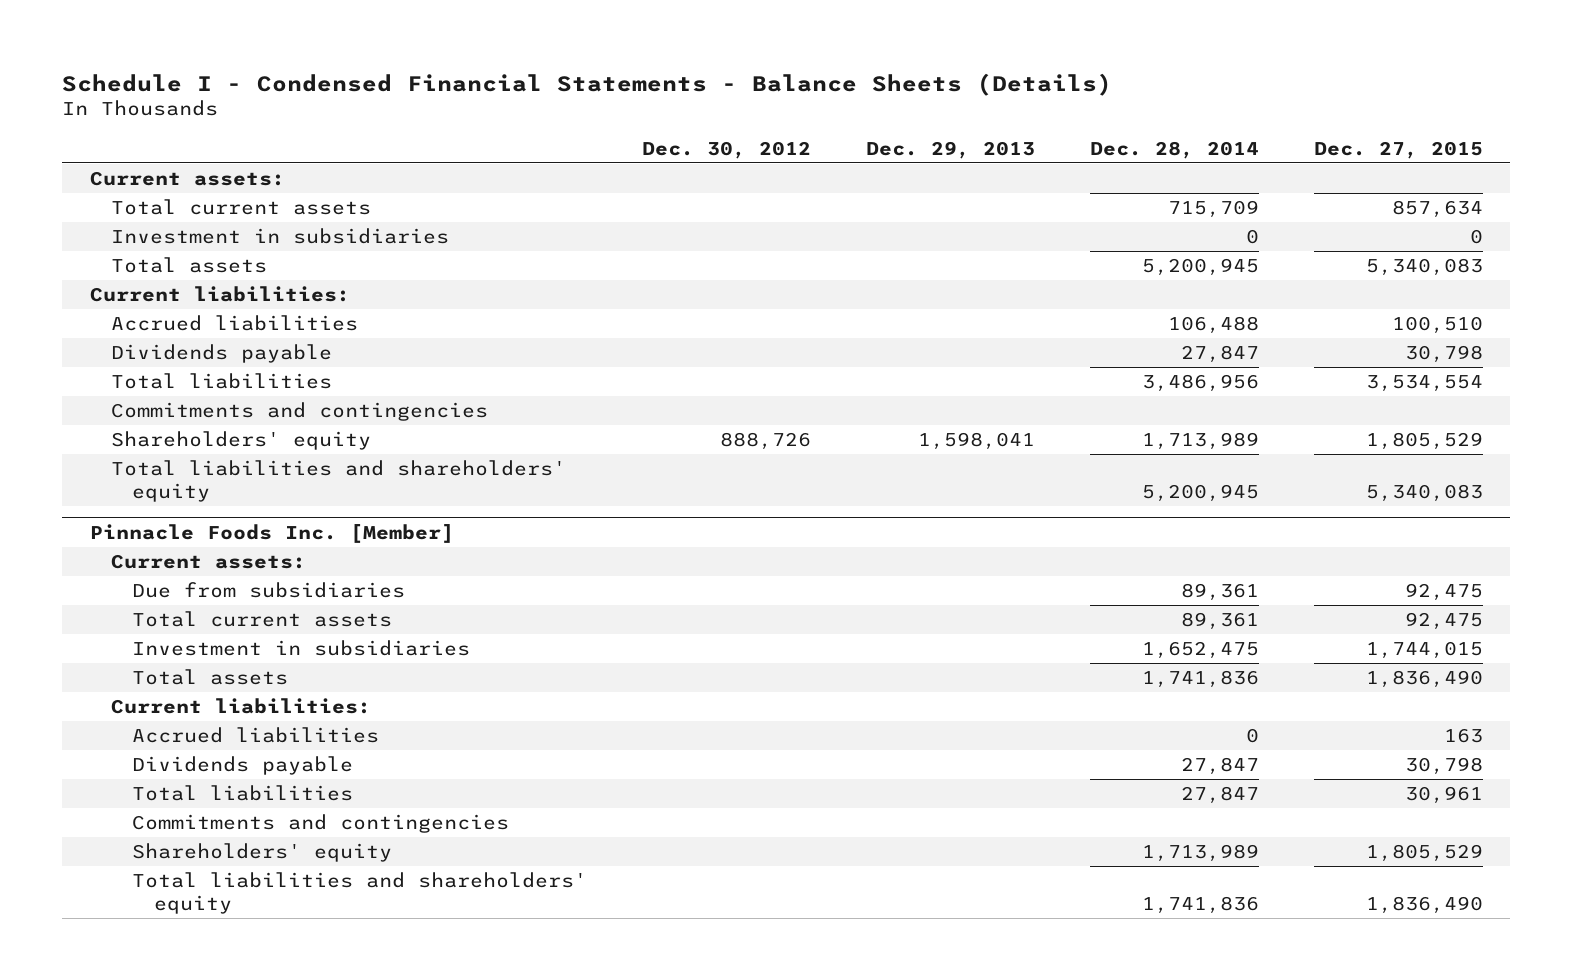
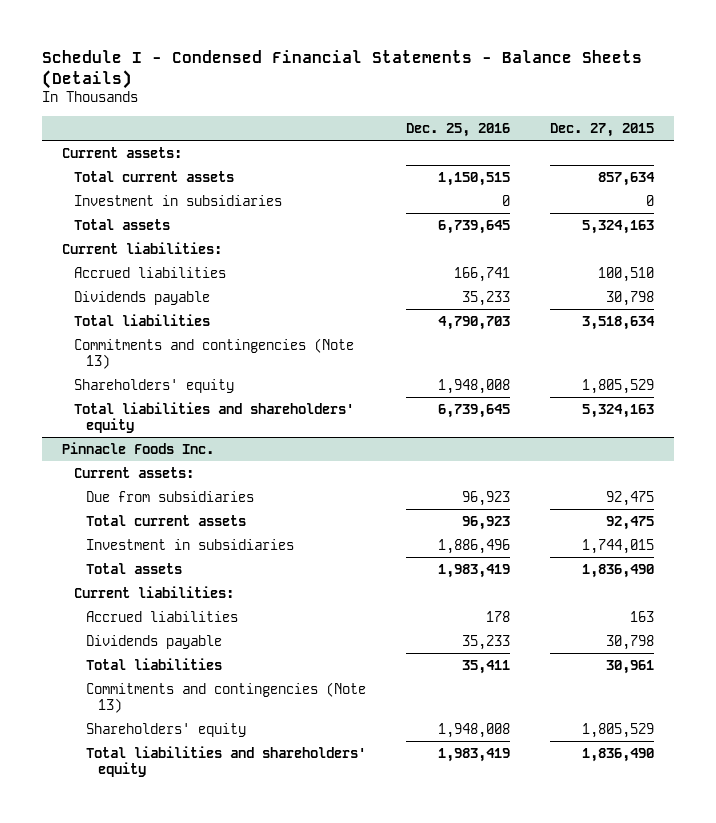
[642,140,812,159] Dec. 30, 2012 -> none
[866,140,1036,159] Dec. 29, 2013 -> none
[1090,140,1260,159] Dec. 28, 2014 -> none
none -> [405,122,510,137] Dec. 25, 2016
[1365,257,1483,276] 5,340,083 -> [582,219,655,234] 5,324,163
[1365,374,1483,392] 3,534,554 -> [582,315,656,330] 3,518,634
[111,401,489,421] Commitments and contingencies -> [73,337,354,369] Commitments and contingencies (Note 13)
[1365,484,1483,503] 5,340,083 -> [582,403,655,418] 5,324,163
[89,523,454,543] Pinnacle Foods Inc. [Member] -> [62,441,215,454] Pinnacle Foods Inc.
[132,813,510,833] Commitments and contingencies -> [85,681,366,713] Commitments and contingencies (Note 13)

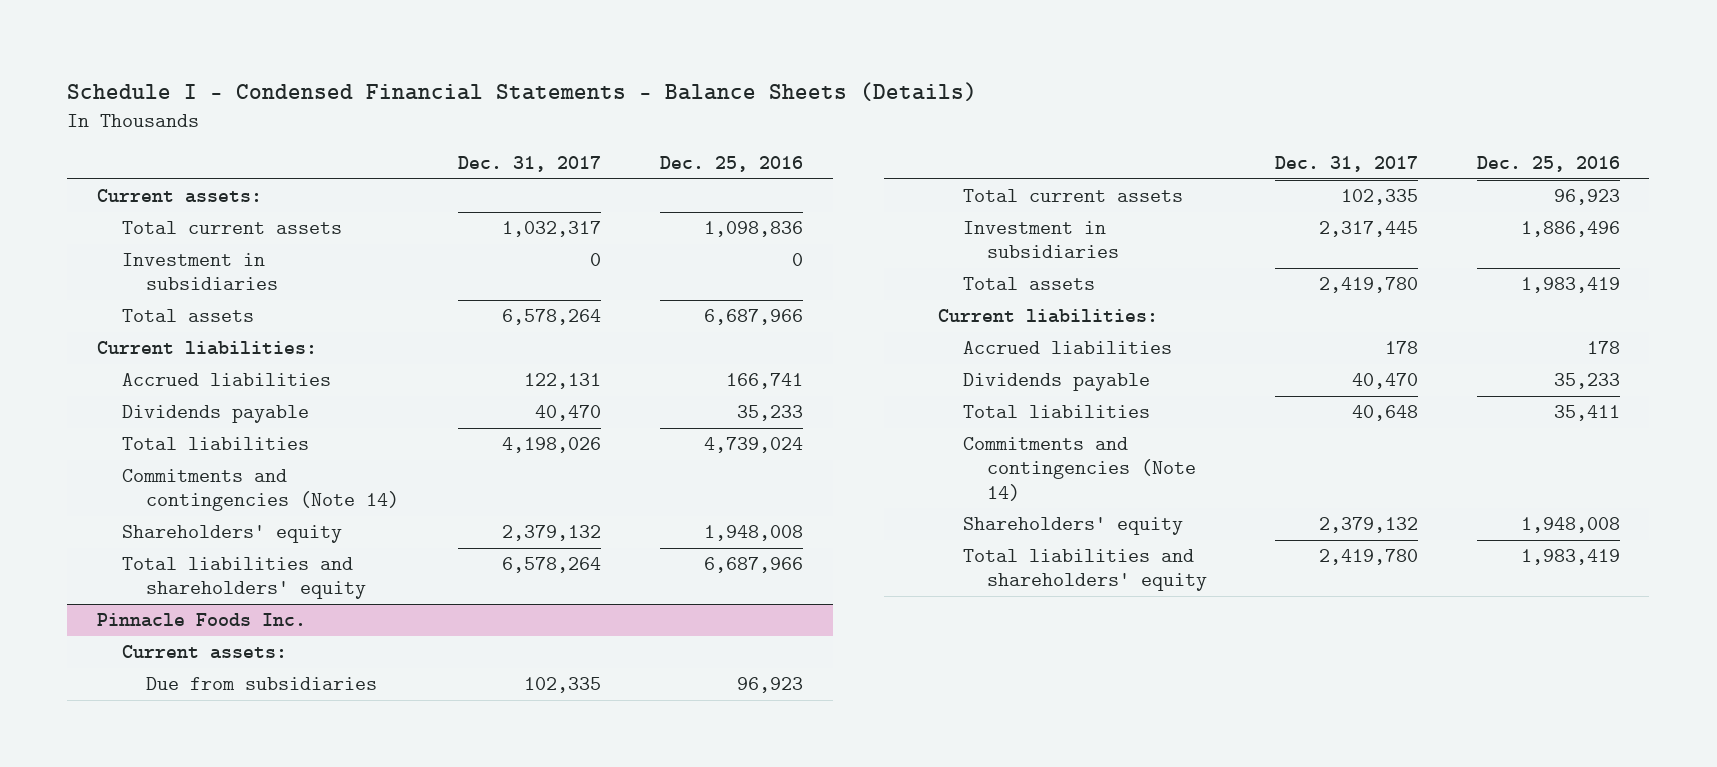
[550,122,655,137] Dec. 27, 2015 -> none
none -> [458,156,602,173] Dec. 31, 2017
[437,171,510,186] 1,150,515 -> [704,221,804,238] 1,098,836
[437,219,510,234] 6,739,645 -> [704,309,804,326] 6,687,966
[437,315,510,330] 4,790,703 -> [704,437,804,454] 4,739,024
[73,337,354,369] Commitments and contingencies (Note 13) -> [121,469,400,512] Commitments and contingencies (Note 14)
[437,403,510,418] 6,739,645 -> [704,557,804,574] 6,687,966
[85,681,366,713] Commitments and contingencies (Note 13) -> [962,437,1197,501] Commitments and contingencies (Note 14)

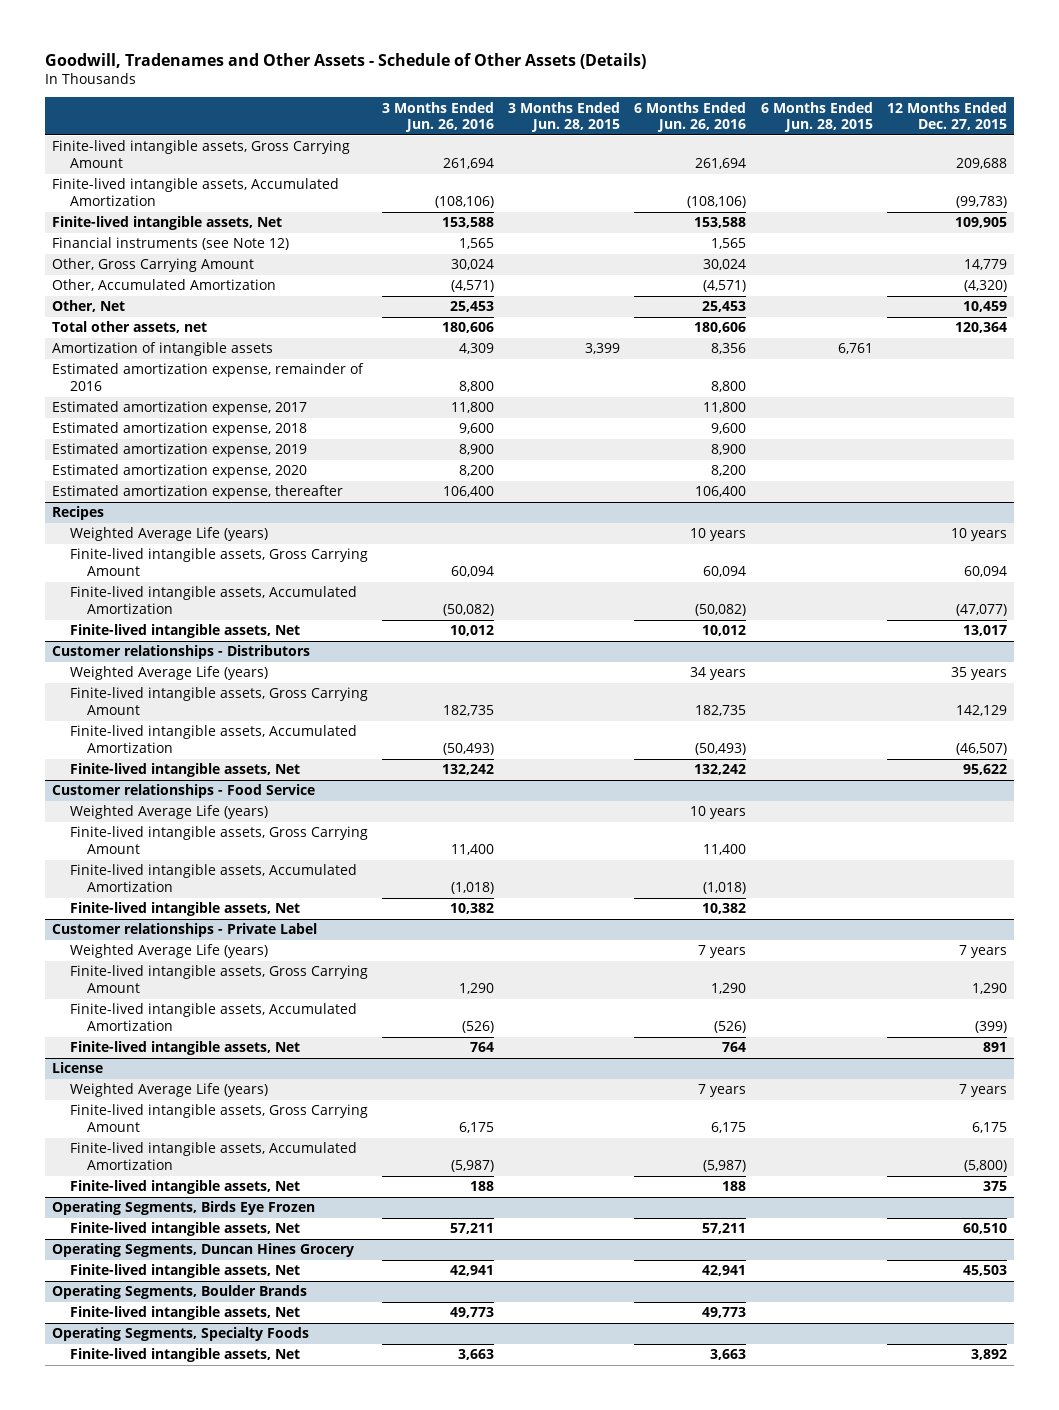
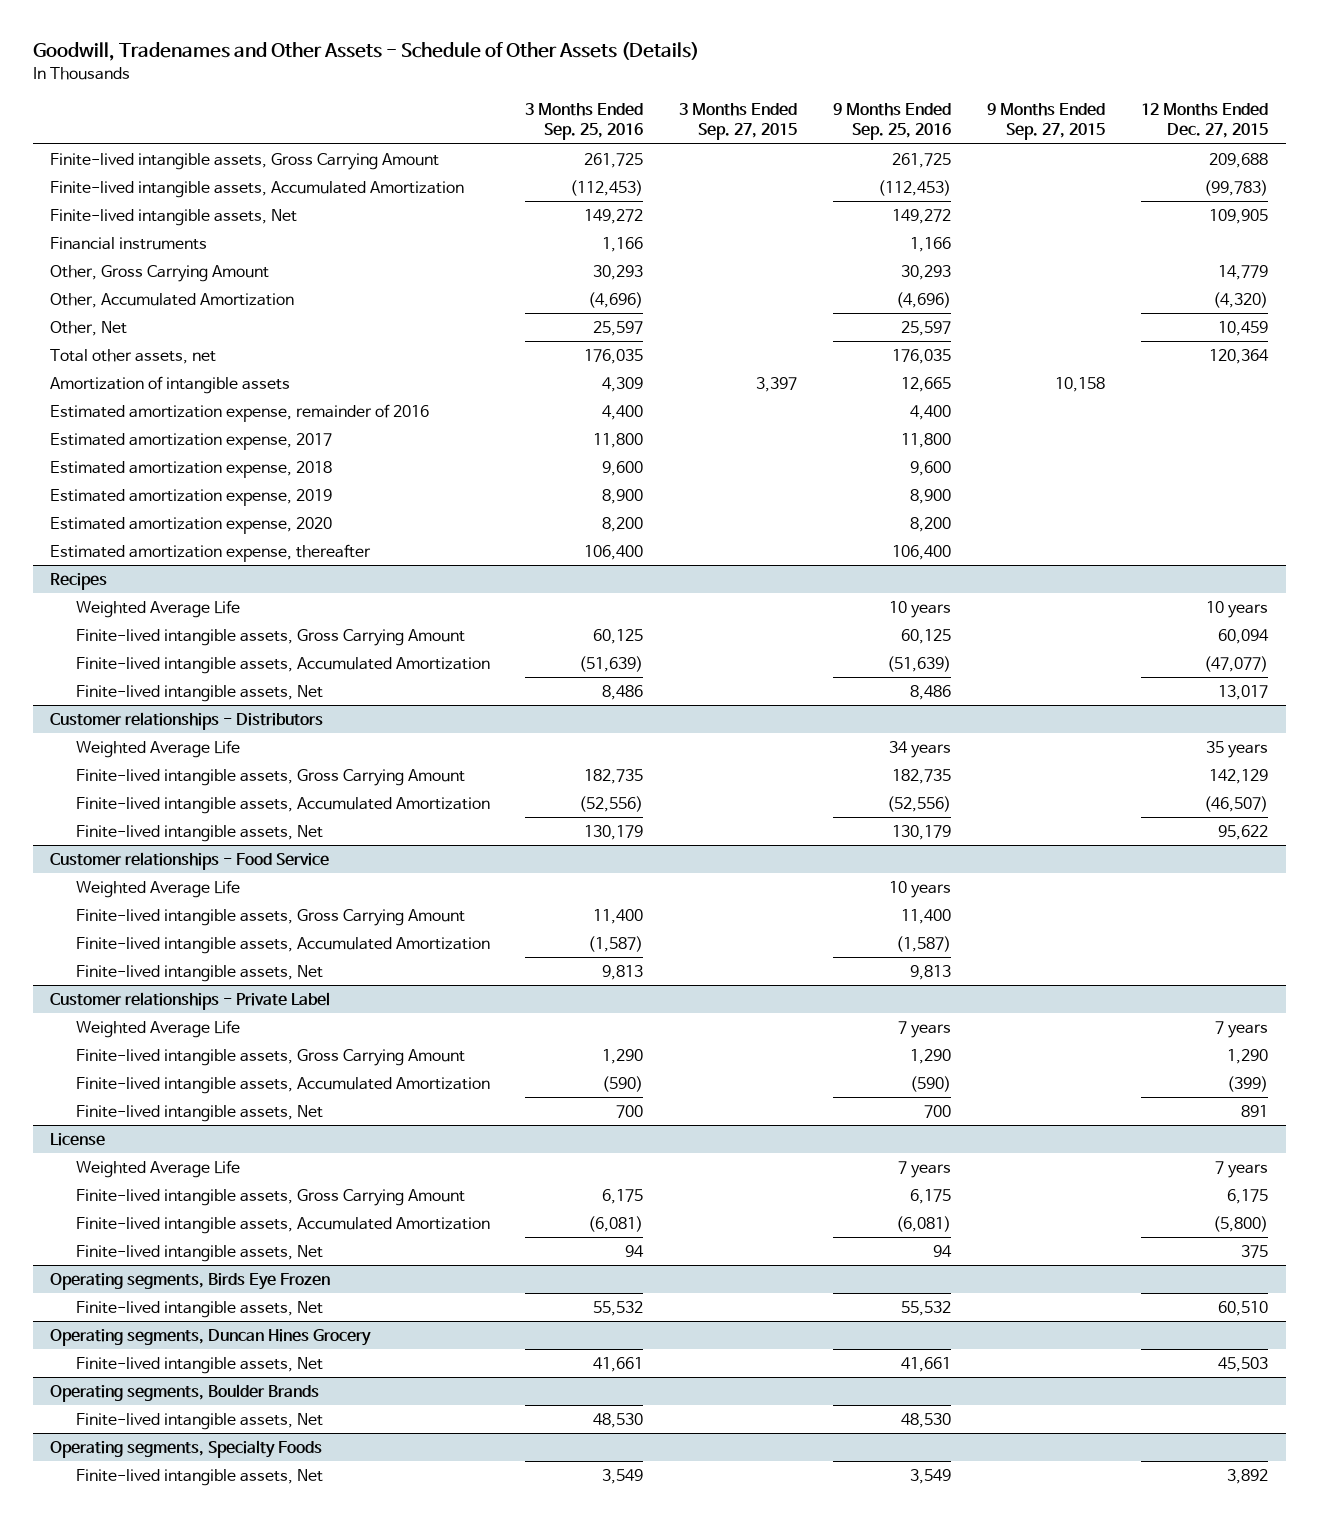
[381,101,494,133] 3 Months Ended Jun. 26, 2016 -> none
[508,101,621,133] 3 Months Ended Jun. 28, 2015 -> none
[634,101,747,133] 6 Months Ended Jun. 26, 2016 -> none
[760,101,873,133] 6 Months Ended Jun. 28, 2015 -> none
none -> [525,102,644,141] 3 Months Ended Sep. 25, 2016
none -> [679,102,798,141] 3 Months Ended Sep. 27, 2015
none -> [833,102,952,141] 9 Months Ended Sep. 25, 2016
none -> [986,102,1105,141] 9 Months Ended Sep. 27, 2015
[52,237,290,251] Financial instruments (see Note 12) -> [50,236,208,250] Financial instruments
[69,527,268,542] Weighted Average Life (years) -> [75,599,240,618] Weighted Average Life
[69,666,268,681] Weighted Average Life (years) -> [75,739,240,758] Weighted Average Life
[69,805,268,820] Weighted Average Life (years) -> [75,879,240,898] Weighted Average Life
[69,944,268,959] Weighted Average Life (years) -> [75,1019,240,1038] Weighted Average Life
[69,1083,268,1098] Weighted Average Life (years) -> [75,1159,240,1178] Weighted Average Life
[52,1201,316,1216] Operating Segments, Birds Eye Frozen -> [50,1272,331,1290] Operating segments, Birds Eye Frozen
[52,1243,355,1258] Operating Segments, Duncan Hines Grocery -> [50,1328,372,1346] Operating segments, Duncan Hines Grocery
[52,1285,308,1300] Operating Segments, Boulder Brands -> [50,1383,320,1402] Operating segments, Boulder Brands
[52,1327,310,1342] Operating Segments, Specialty Foods -> [50,1439,323,1458] Operating segments, Specialty Foods

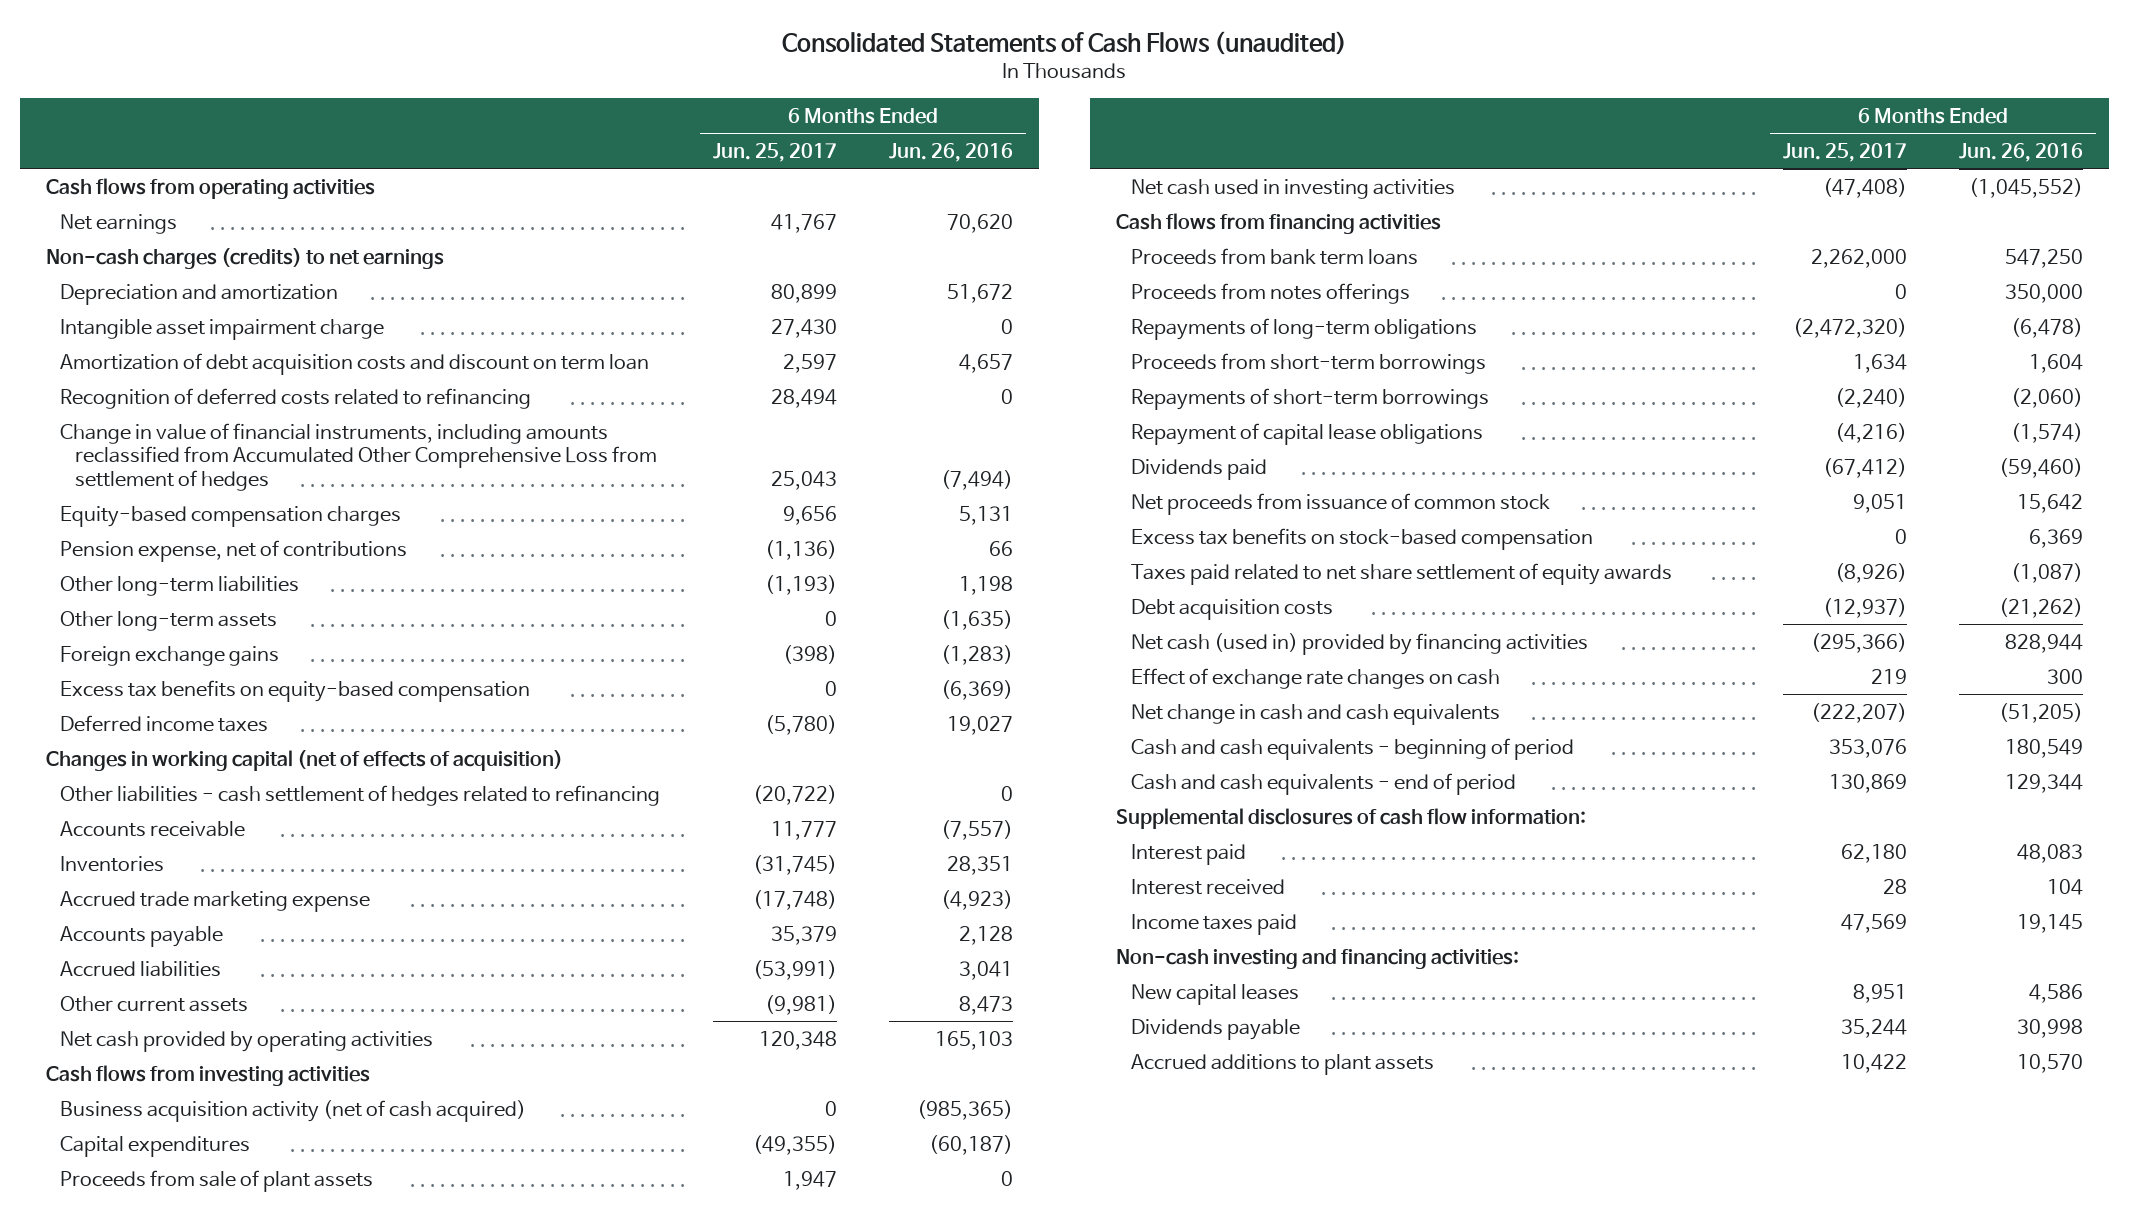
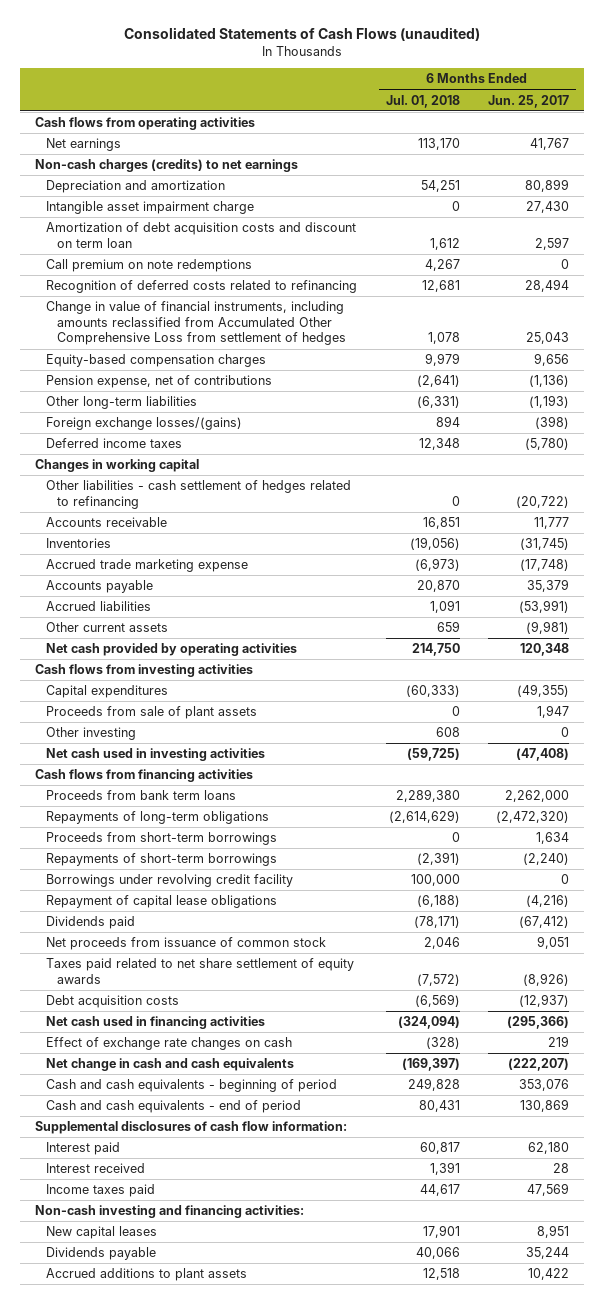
[888,142,1013,162] Jun. 26, 2016 -> none
none -> [385,94,460,108] Jul. 01, 2018
none -> [46,259,253,273] Call premium on note redemptions
[60,610,278,631] Other long-term assets -> none
[60,679,531,702] Excess tax benefits on equity-based compensation -> none
[60,645,280,666] Foreign exchange gains -> [46,417,243,431] Foreign exchange losses/(gains)
[45,749,563,771] Changes in working capital (net of effects of acquisition) -> [34,459,199,473] Changes in working capital
[60,1099,527,1122] Business acquisition activity (net of cash acquired) -> none
none -> [46,727,137,741] Other investing
[1130,282,1410,304] Proceeds from notes offerings -> none
none -> [46,874,294,888] Borrowings under revolving credit facility
[1130,527,1593,550] Excess tax benefits on stock-based compensation -> none
[1130,632,1588,655] Net cash (used in) provided by financing activities -> [46,1016,266,1030] Net cash used in financing activities

